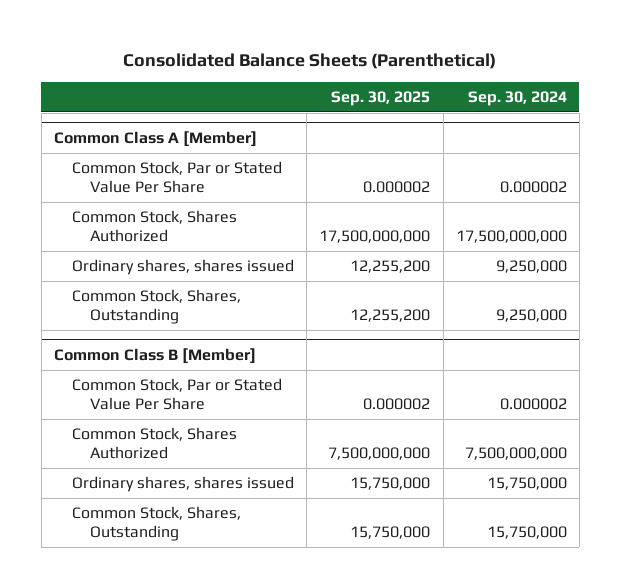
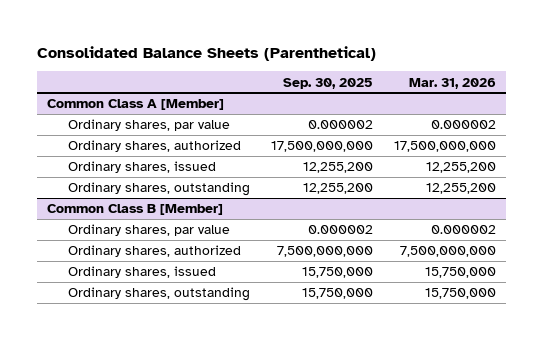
[467,90,567,106] Sep. 30, 2024 -> none
none -> [408,77,496,89] Mar. 31, 2026
[71,161,282,194] Common Stock, Par or Stated Value Per Share -> [67,119,230,132] Ordinary shares, par value
[71,210,237,243] Common Stock, Shares Authorized -> [67,140,241,153] Ordinary shares, authorized
[71,259,294,276] Ordinary shares, shares issued -> [67,161,216,174] Ordinary shares, issued
[71,289,241,325] Common Stock, Shares, Outstanding -> [67,182,250,197] Ordinary shares, outstanding
[71,378,282,411] Common Stock, Par or Stated Value Per Share -> [67,224,230,237] Ordinary shares, par value
[71,427,237,460] Common Stock, Shares Authorized -> [67,245,241,258] Ordinary shares, authorized
[71,476,294,493] Ordinary shares, shares issued -> [67,266,216,279] Ordinary shares, issued
[71,506,241,542] Common Stock, Shares, Outstanding -> [67,287,250,302] Ordinary shares, outstanding

